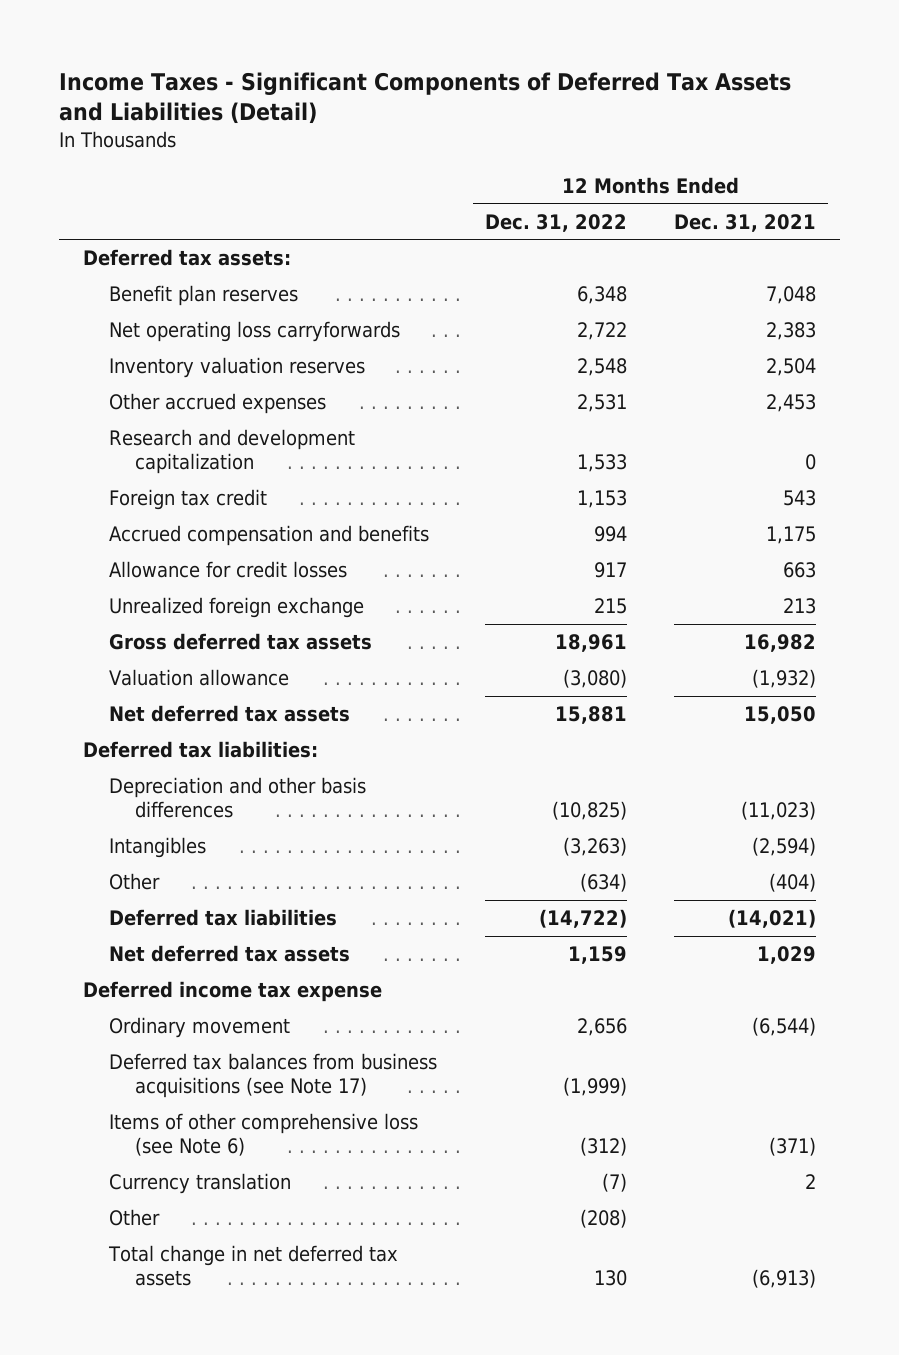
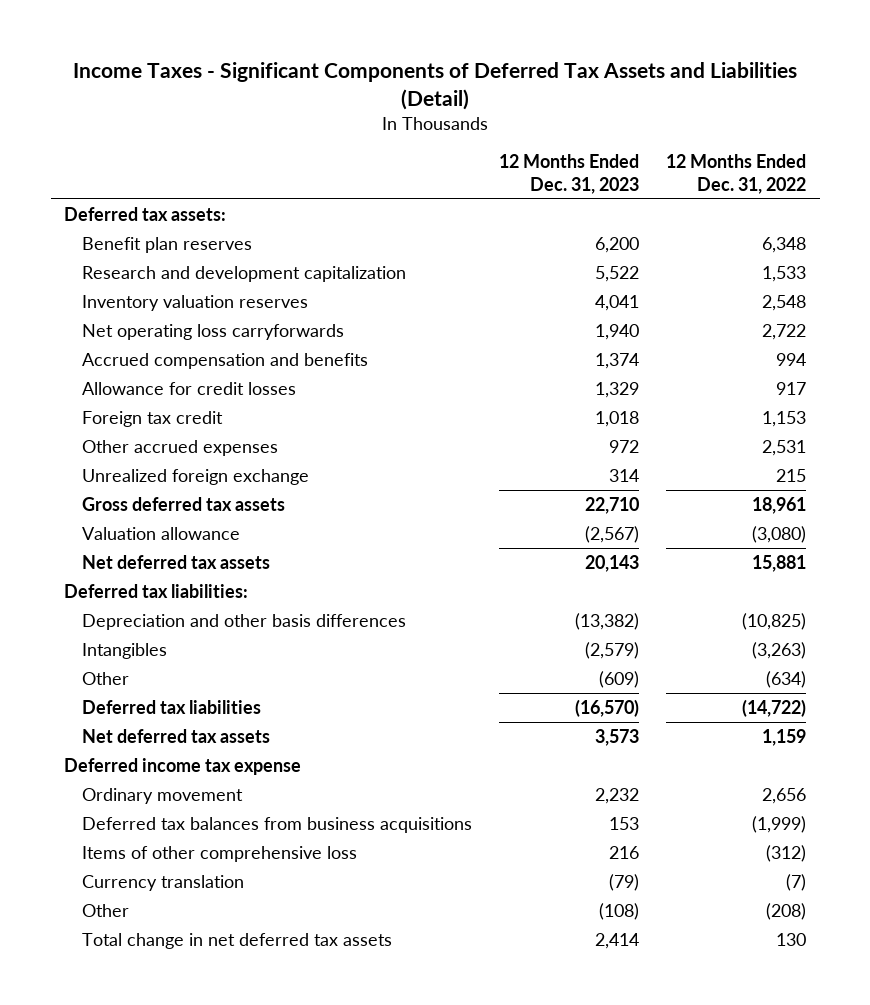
[674,213,817,232] Dec. 31, 2021 -> none
none -> [499,154,640,194] 12 Months Ended Dec. 31, 2023
[108,357,365,379] Inventory valuation reserves -> [82,295,309,312] Inventory valuation reserves
[108,321,400,343] Net operating loss carryforwards -> [82,324,345,341] Net operating loss carryforwards
[108,489,267,511] Foreign tax credit -> [82,411,224,428] Foreign tax credit
[108,393,326,415] Other accrued expenses -> [82,440,279,457] Other accrued expenses
[108,1053,437,1099] Deferred tax balances from business acquisitions (see Note 17) -> [82,817,473,834] Deferred tax balances from business acquisitions
[108,1113,418,1157] Items of other comprehensive loss (see Note 6) -> [82,846,358,863] Items of other comprehensive loss

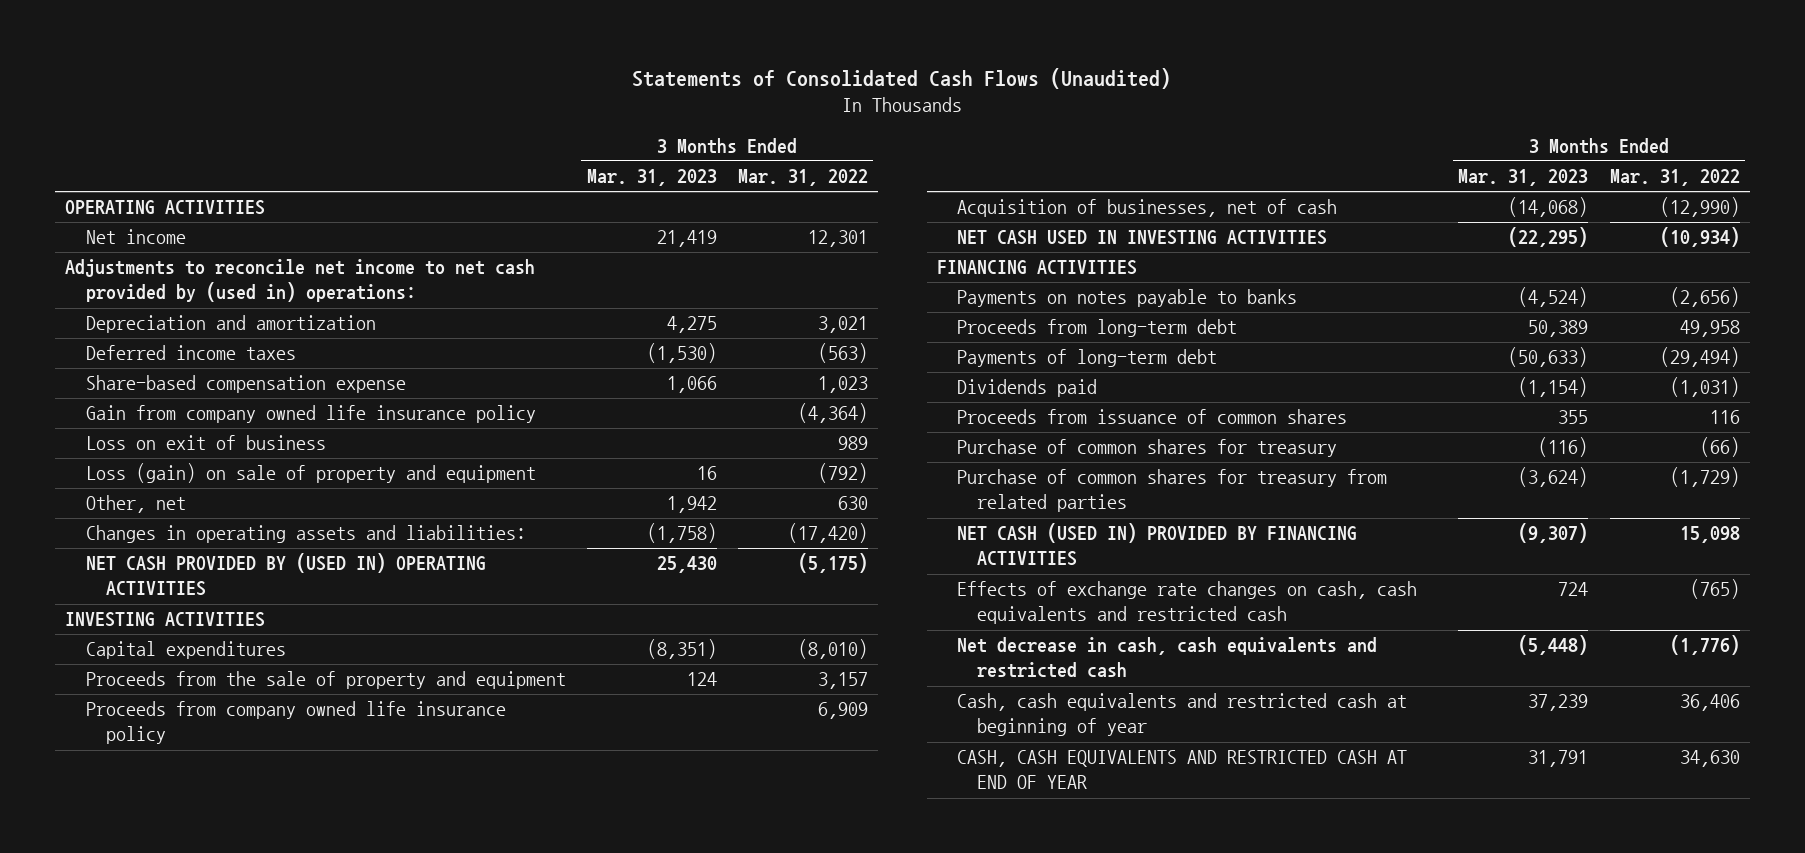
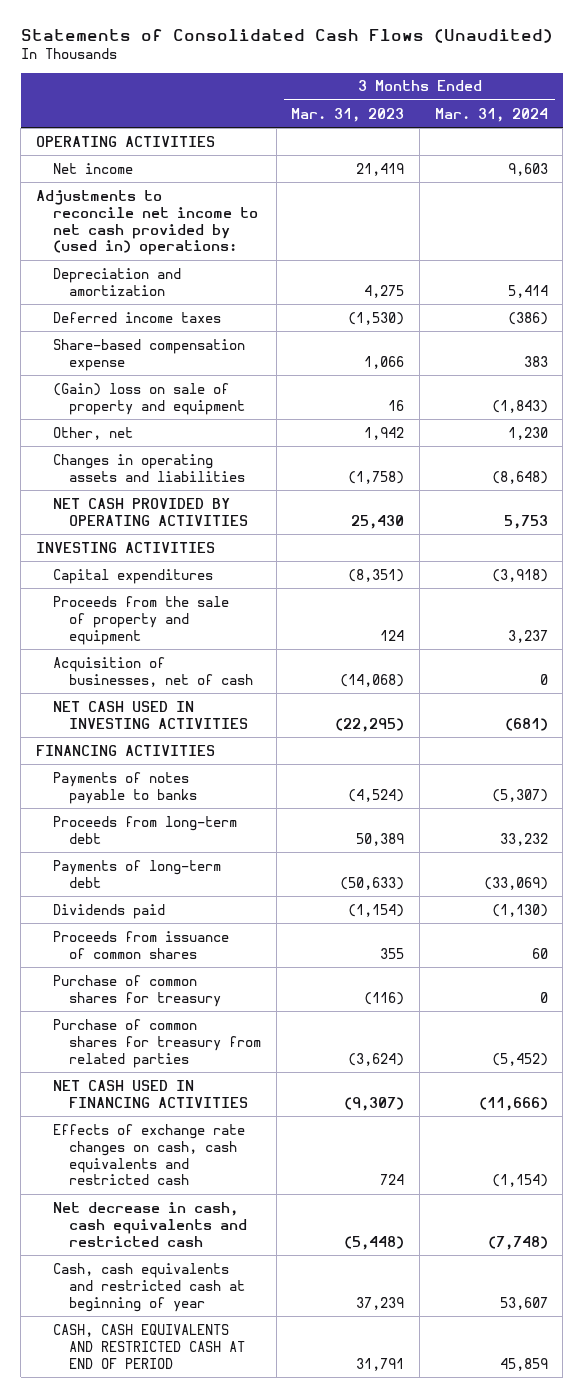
[737,169,868,187] Mar. 31, 2022 -> none
none -> [434,107,548,122] Mar. 31, 2024
[85,405,536,424] Gain from company owned life insurance policy -> none
[85,435,326,451] Loss on exit of business -> none
[85,463,536,484] Loss (gain) on sale of property and equipment -> [52,382,246,415] (Gain) loss on sale of property and equipment
[85,525,526,544] Changes in operating assets and liabilities: -> [52,453,246,482] Changes in operating assets and liabilities
[85,553,486,597] NET CASH PROVIDED BY (USED IN) OPERATING ACTIVITIES -> [52,497,249,526] NET CASH PROVIDED BY OPERATING ACTIVITIES
[85,701,506,745] Proceeds from company owned life insurance policy -> none
[957,289,1298,308] Payments on notes payable to banks -> [52,771,198,804] Payments of notes payable to banks
[957,523,1358,567] NET CASH (USED IN) PROVIDED BY FINANCING ACTIVITIES -> [52,1079,249,1108] NET CASH USED IN FINANCING ACTIVITIES
[957,750,1408,790] CASH, CASH EQUIVALENTS AND RESTRICTED CASH AT END OF YEAR -> [52,1323,246,1369] CASH, CASH EQUIVALENTS AND RESTRICTED CASH AT END OF PERIOD

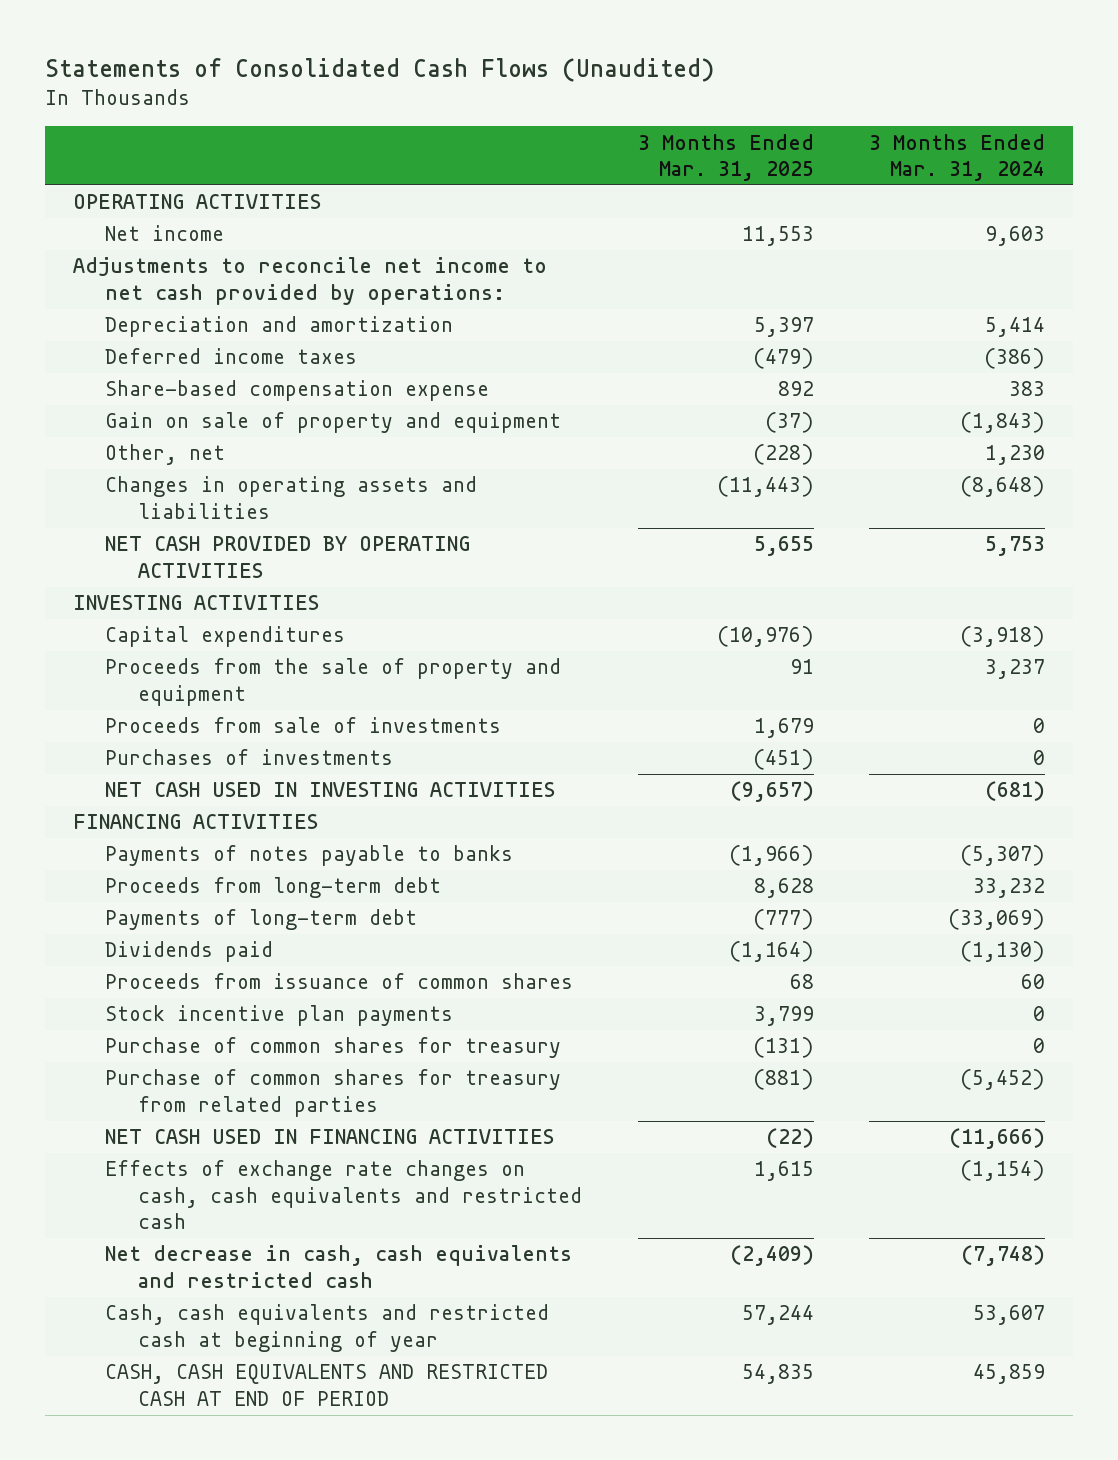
[291,107,405,122] Mar. 31, 2023 -> none
none -> [637,133,814,181] 3 Months Ended Mar. 31, 2025
[35,189,258,256] Adjustments to reconcile net income to net cash provided by (used in) operations: -> [72,257,547,305] Adjustments to reconcile net income to net cash provided by operations:
[52,382,246,415] (Gain) loss on sale of property and equipment -> [105,412,562,434] Gain on sale of property and equipment
[52,656,254,687] Acquisition of businesses, net of cash -> none
none -> [105,717,502,734] Proceeds from sale of investments
none -> [105,749,394,766] Purchases of investments
none -> [105,1005,454,1027] Stock incentive plan payments

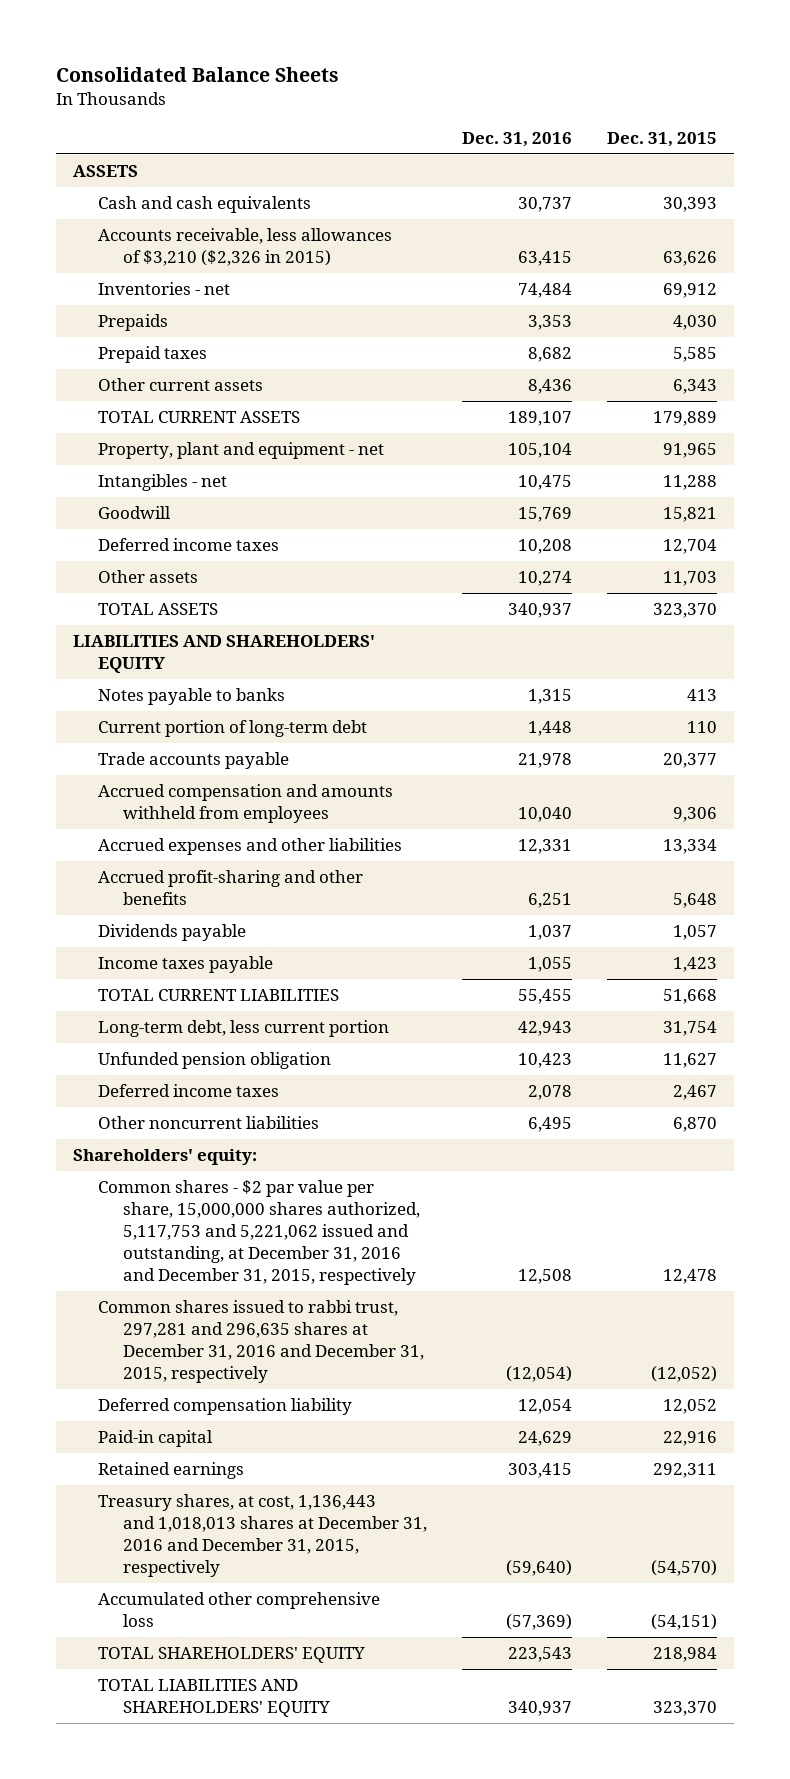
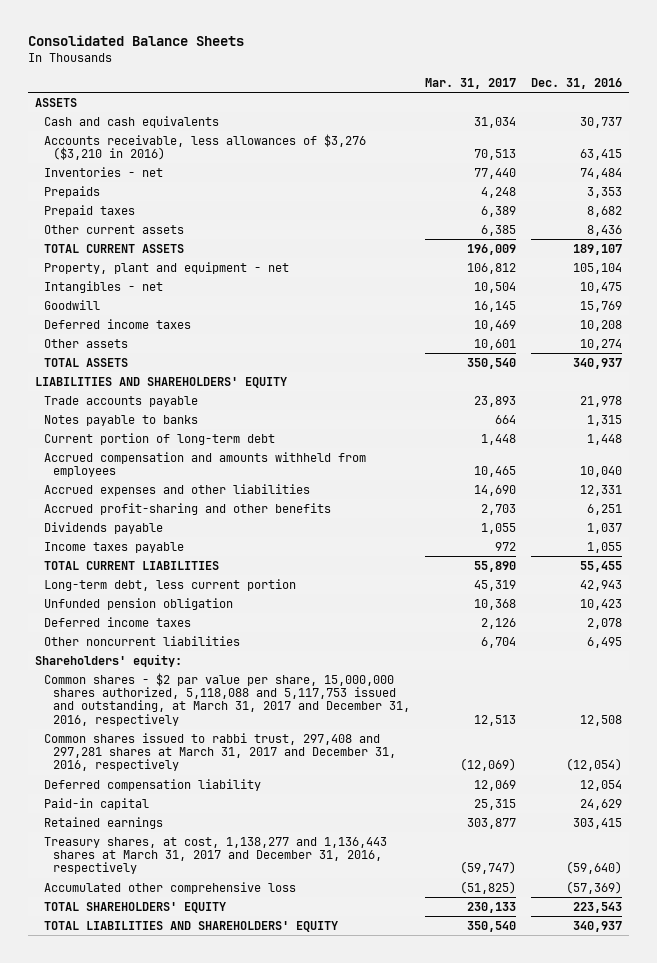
[606,132,717,148] Dec. 31, 2015 -> none
none -> [425,77,517,89] Mar. 31, 2017
[97,227,392,266] Accounts receivable, less allowances of $3,210 ($2,326 in 2015) -> [44,133,367,161] Accounts receivable, less allowances of $3,276 ($3,210 in 2016)
[97,751,289,769] Trade accounts payable -> [44,395,199,407] Trade accounts payable
[97,1179,420,1286] Common shares - $2 par value per share, 15,000,000 shares authorized, 5,117,753 and 5,221,062 issued and outstanding, at December 31, 2016 and December 31, 2015, respectively -> [44,672,411,726] Common shares - $2 par value per share, 15,000,000 shares authorized, 5,118,088 and 5,117,753 issued and outstanding, at March 31, 2017 and December 31, 2016, respectively
[97,1299,424,1384] Common shares issued to rabbi trust, 297,281 and 296,635 shares at December 31, 2016 and December 31, 2015, respectively -> [44,732,397,772] Common shares issued to rabbi trust, 297,408 and 297,281 shares at March 31, 2017 and December 31, 2016, respectively
[97,1493,427,1578] Treasury shares, at cost, 1,136,443 and 1,018,013 shares at December 31, 2016 and December 31, 2015, respectively -> [44,836,388,875] Treasury shares, at cost, 1,138,277 and 1,136,443 shares at March 31, 2017 and December 31, 2016, respectively

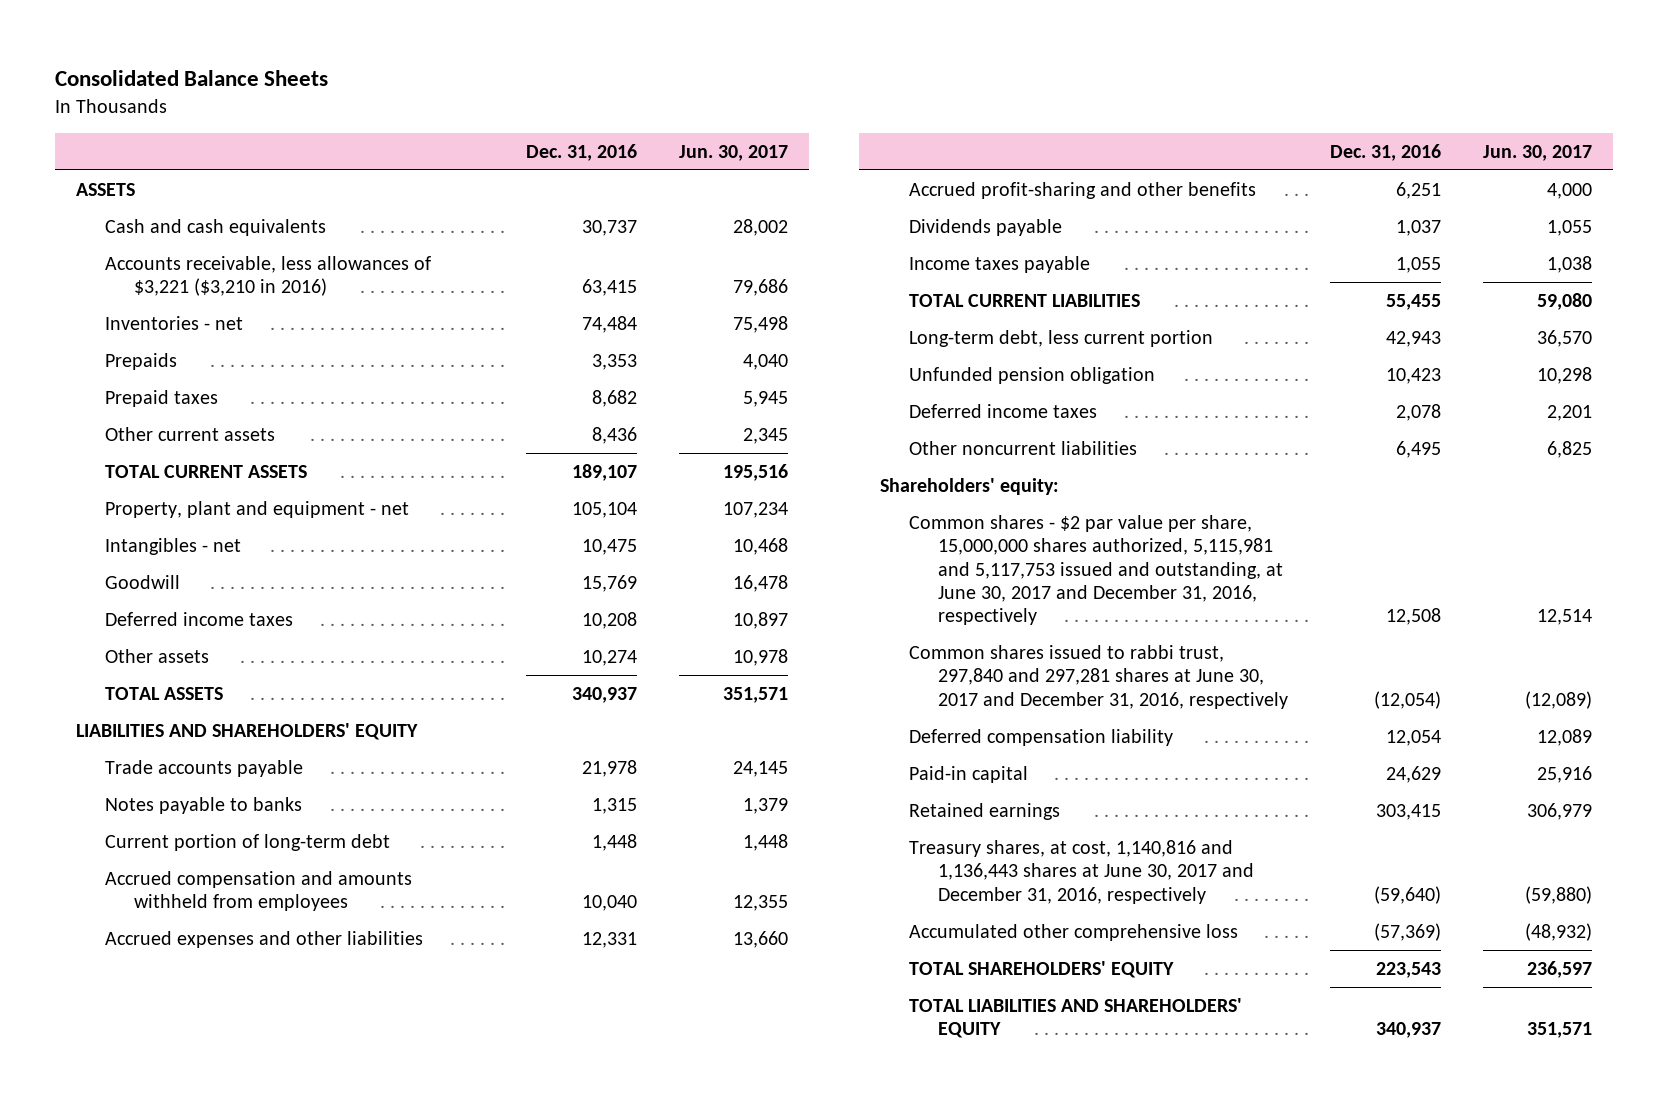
[425,77,517,89] Mar. 31, 2017 -> none
none -> [679,144,789,161] Jun. 30, 2017
[44,133,367,161] Accounts receivable, less allowances of $3,276 ($3,210 in 2016) -> [105,255,432,297] Accounts receivable, less allowances of $3,221 ($3,210 in 2016)
[44,672,411,726] Common shares - $2 par value per share, 15,000,000 shares authorized, 5,118,088 and 5,117,753 issued and outstanding, at March 31, 2017 and December 31, 2016, respectively -> [908,514,1283,626] Common shares - $2 par value per share, 15,000,000 shares authorized, 5,115,981 and 5,117,753 issued and outstanding, at June 30, 2017 and December 31, 2016, respectively
[44,732,397,772] Common shares issued to rabbi trust, 297,408 and 297,281 shares at March 31, 2017 and December 31, 2016, respectively -> [908,644,1288,709] Common shares issued to rabbi trust, 297,840 and 297,281 shares at June 30, 2017 and December 31, 2016, respectively
[44,836,388,875] Treasury shares, at cost, 1,138,277 and 1,136,443 shares at March 31, 2017 and December 31, 2016, respectively -> [908,839,1254,904] Treasury shares, at cost, 1,140,816 and 1,136,443 shares at June 30, 2017 and December 31, 2016, respectively

